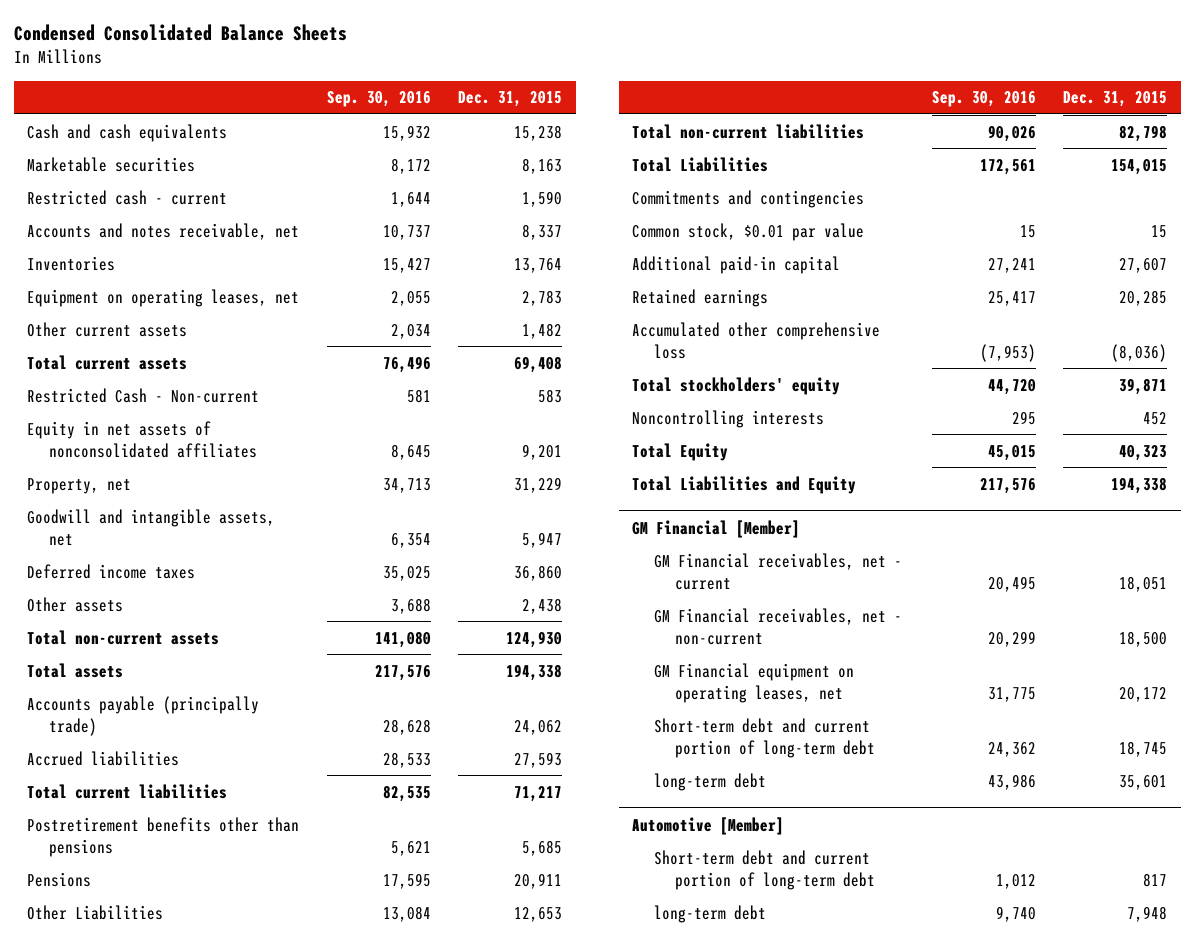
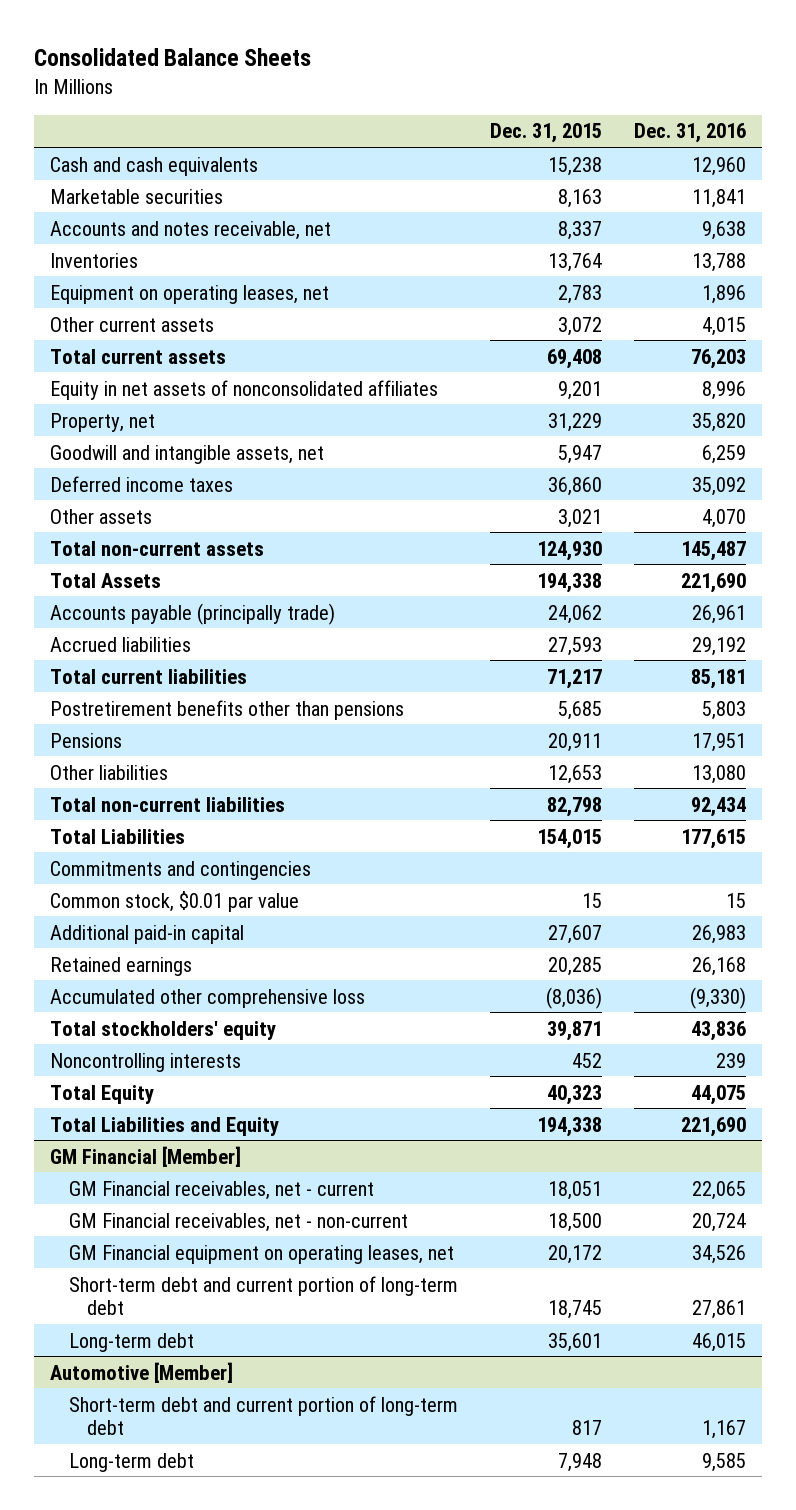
[13,24,347,42] Condensed Consolidated Balance Sheets -> [34,48,312,67] Consolidated Balance Sheets
[326,91,431,108] Sep. 30, 2016 -> none
none -> [633,123,746,144] Dec. 31, 2016
[27,189,228,205] Restricted cash - current -> none
[522,322,563,339] 1,482 -> [557,316,602,336] 3,072
[27,387,260,403] Restricted Cash - Non-current -> none
[522,597,563,614] 2,438 -> [557,508,602,528] 3,021
[27,662,124,678] Total assets -> [50,572,162,588] Total Assets
[27,904,164,920] Other Liabilities -> [50,764,169,780] Other liabilities
[653,772,766,791] long-term debt -> [68,1332,194,1352] Long-term debt
[653,904,766,923] long-term debt -> [68,1452,194,1472] Long-term debt

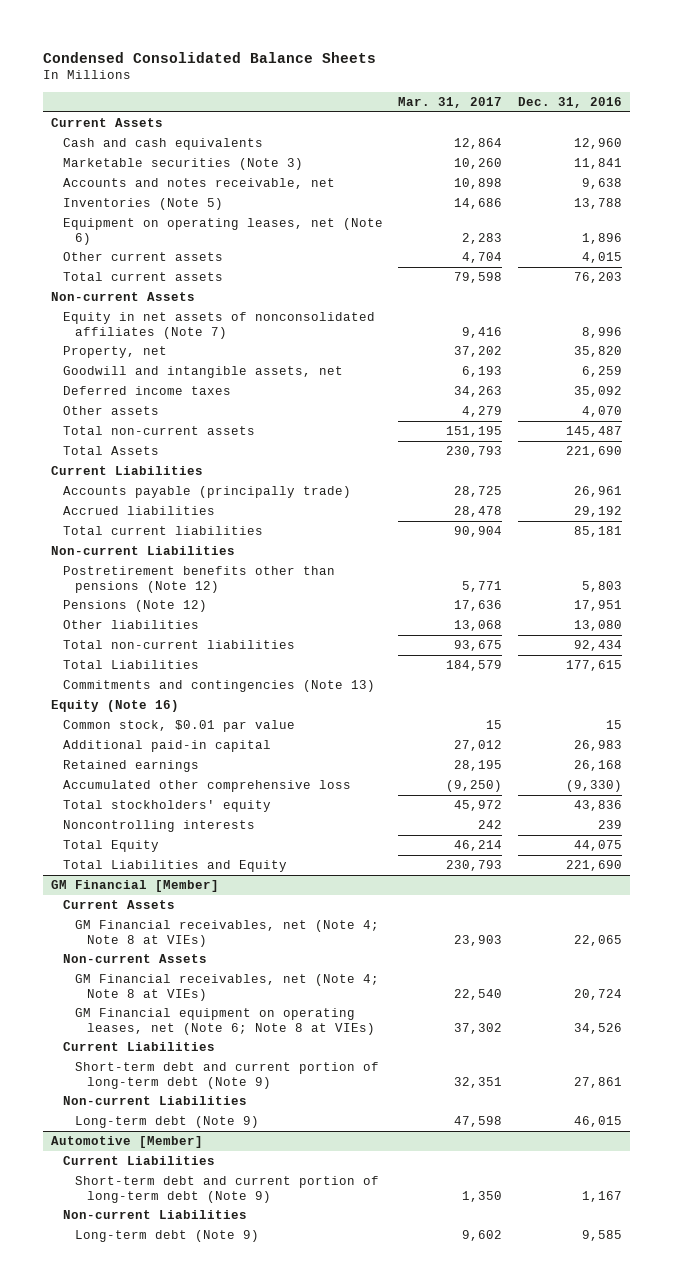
[34,48,312,67] Consolidated Balance Sheets -> [43,51,377,63] Condensed Consolidated Balance Sheets
[489,123,602,144] Dec. 31, 2015 -> none
none -> [398,96,503,108] Mar. 31, 2017
none -> [51,117,164,127] Current Assets
[50,188,224,204] Marketable securities -> [62,157,303,170] Marketable securities (Note 3)
[50,252,139,268] Inventories -> [62,197,223,210] Inventories (Note 5)
[50,284,330,304] Equipment on operating leases, net -> [62,217,383,245] Equipment on operating leases, net (Note 6)
none -> [51,291,196,301] Non-current Assets
[50,379,439,400] Equity in net assets of nonconsolidated affiliates -> [62,311,375,339] Equity in net assets of nonconsolidated affiliates (Note 7)
none -> [51,465,204,475] Current Liabilities
none -> [51,545,236,555] Non-current Liabilities
[50,699,405,720] Postretirement benefits other than pensions -> [62,565,335,593] Postretirement benefits other than pensions (Note 12)
[50,732,123,748] Pensions -> [62,599,207,612] Pensions (Note 12)
[50,860,312,880] Commitments and contingencies -> [62,679,375,692] Commitments and contingencies (Note 13)
none -> [51,699,180,712] Equity (Note 16)
none -> [62,899,175,909] Current Assets
[68,1180,374,1200] GM Financial receivables, net - current -> [74,919,379,947] GM Financial receivables, net (Note 4; Note 8 at VIEs)
none -> [62,953,207,963] Non-current Assets
[68,1212,408,1232] GM Financial receivables, net - non-current -> [74,973,379,1001] GM Financial receivables, net (Note 4; Note 8 at VIEs)
[68,1244,454,1264] GM Financial equipment on operating leases, net -> [74,1007,375,1035] GM Financial equipment on operating leases, net (Note 6; Note 8 at VIEs)
none -> [62,1041,215,1051] Current Liabilities
[68,1275,458,1316] Short-term debt and current portion of long-term debt -> [74,1061,379,1089] Short-term debt and current portion of long-term debt (Note 9)
none -> [62,1095,247,1105] Non-current Liabilities
[68,1332,194,1352] Long-term debt -> [74,1115,259,1128] Long-term debt (Note 9)
none -> [62,1155,215,1165] Current Liabilities
[68,1395,458,1436] Short-term debt and current portion of long-term debt -> [74,1175,379,1203] Short-term debt and current portion of long-term debt (Note 9)
none -> [62,1209,247,1219] Non-current Liabilities
[68,1452,194,1472] Long-term debt -> [74,1229,259,1242] Long-term debt (Note 9)

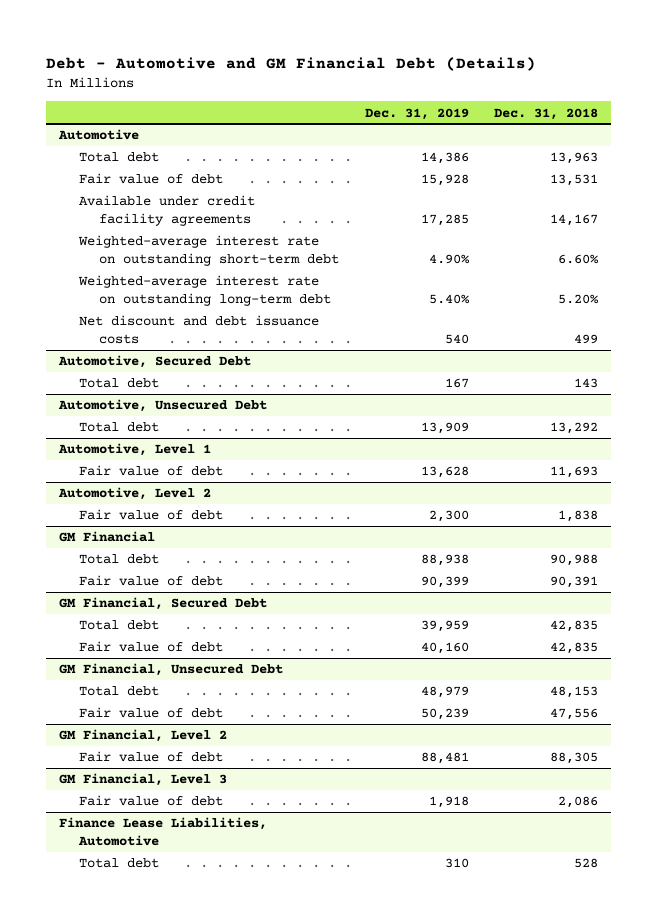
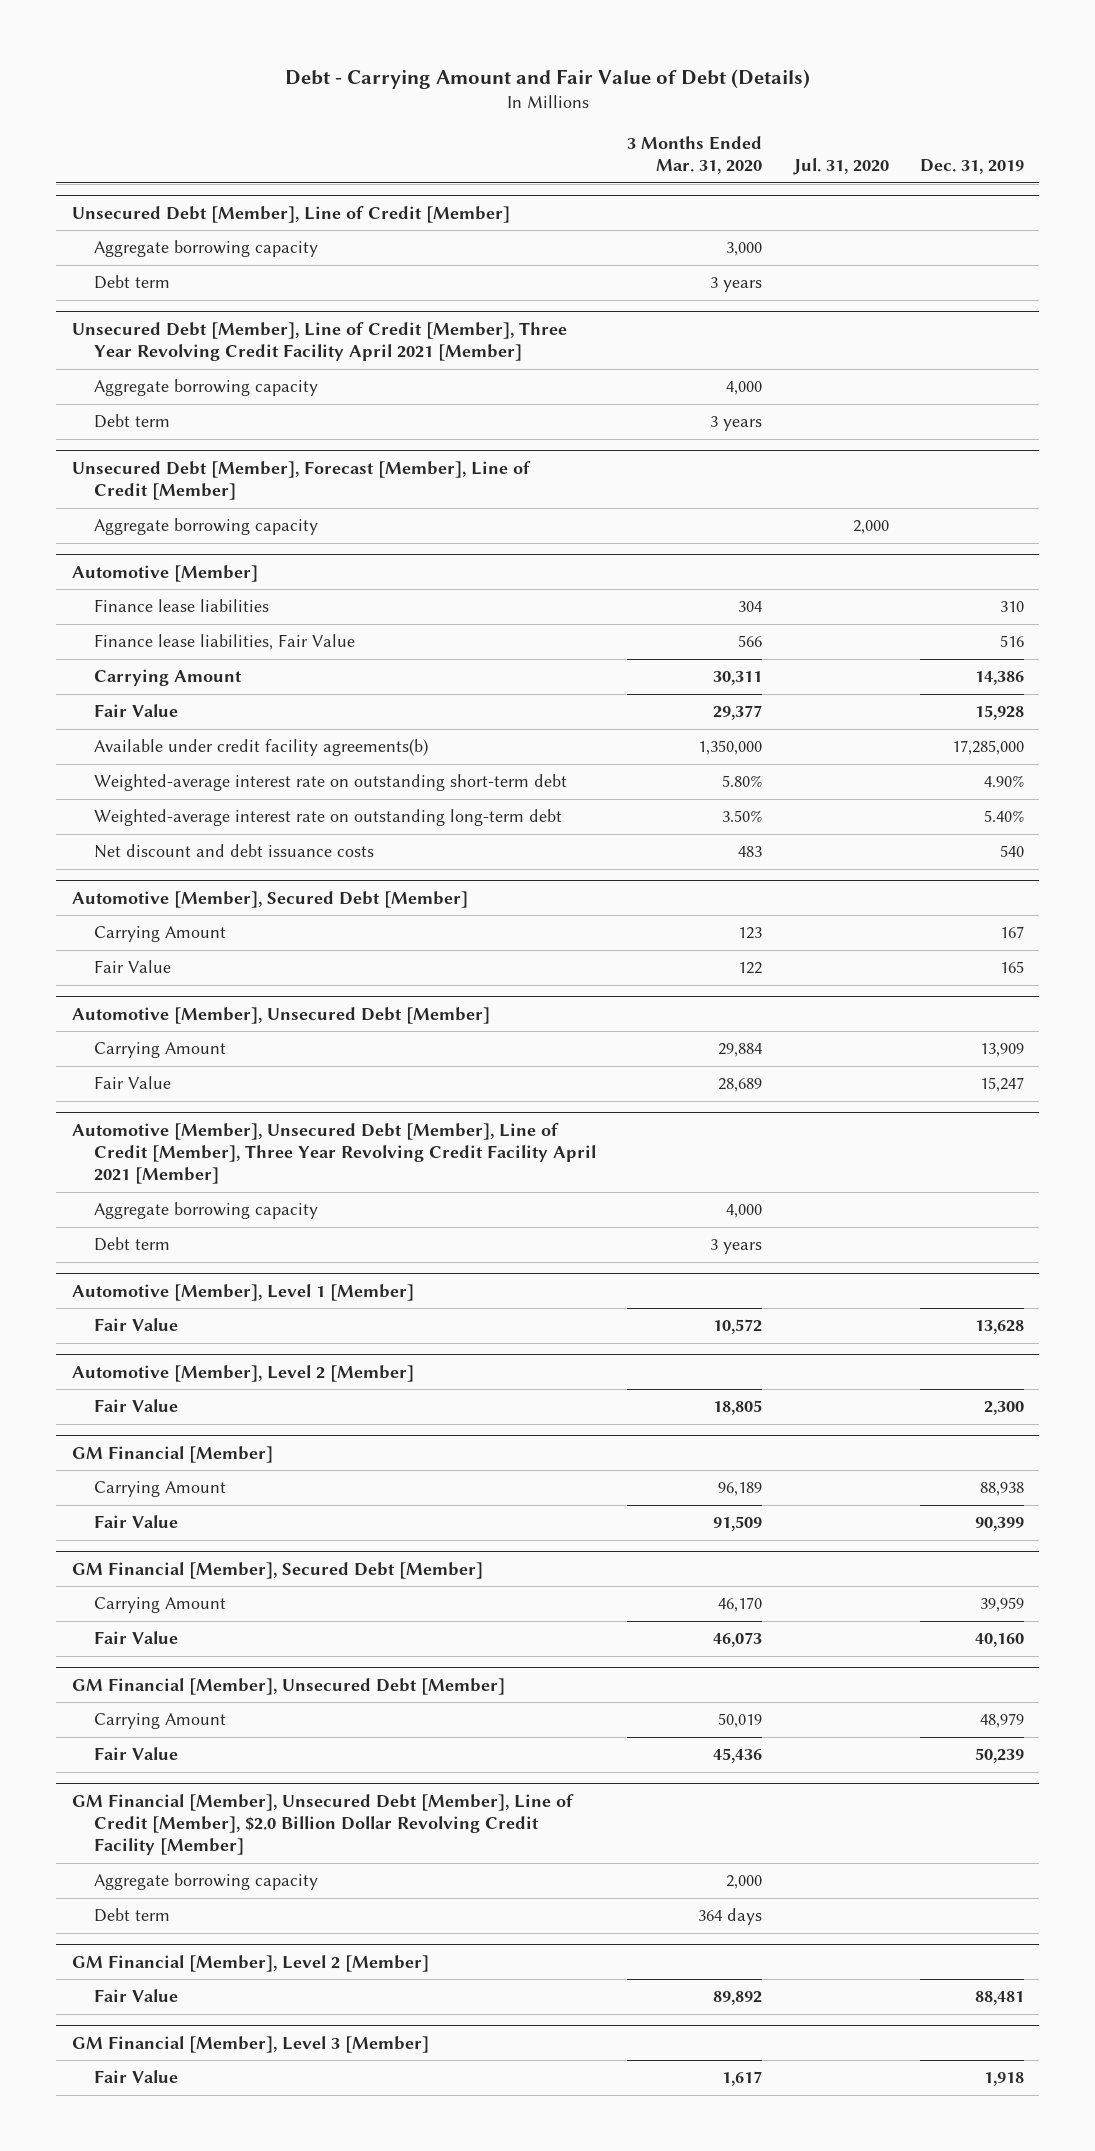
[46,57,537,72] Debt - Automotive and GM Financial Debt (Details) -> [284,68,810,89] Debt - Carrying Amount and Fair Value of Debt (Details)
[494,107,599,120] Dec. 31, 2018 -> none
none -> [627,135,763,175] 3 Months Ended Mar. 31, 2020
none -> [792,158,889,176] Jul. 31, 2020
none -> [71,205,510,223] Unsecured Debt [Member], Line of Credit [Member]
none -> [93,240,318,258] Aggregate borrowing capacity
none -> [93,275,170,290] Debt term
none -> [71,321,567,361] Unsecured Debt [Member], Line of Credit [Member], Three Year Revolving Credit Facility April 2021 [Member]
none -> [93,379,318,397] Aggregate borrowing capacity
none -> [93,414,170,429] Debt term
none -> [71,460,531,500] Unsecured Debt [Member], Forecast [Member], Line of Credit [Member]
none -> [93,518,318,536] Aggregate borrowing capacity
[58,129,140,141] Automotive -> [71,564,258,582] Automotive [Member]
none -> [93,599,269,613] Finance lease liabilities
none -> [93,634,355,651] Finance lease liabilities, Fair Value
[79,152,160,163] Total debt -> [93,669,242,687] Carrying Amount
[79,173,224,185] Fair value of debt -> [93,704,178,718] Fair Value
[79,195,256,226] Available under credit facility agreements -> [93,739,428,757] Available under credit facility agreements(b)
[420,213,469,226] 17,285 -> [951,740,1024,756] 17,285,000
[59,817,268,846] Finance Lease Liabilities, Automotive -> none
[79,858,160,869] Total debt -> none
[58,355,252,369] Automotive, Secured Debt -> [71,890,468,908] Automotive [Member], Secured Debt [Member]
[79,378,160,389] Total debt -> [93,926,226,943] Carrying Amount
none -> [93,960,171,974] Fair Value
[58,399,268,413] Automotive, Unsecured Debt -> [71,1006,490,1024] Automotive [Member], Unsecured Debt [Member]
[79,422,160,433] Total debt -> [93,1042,226,1059] Carrying Amount
none -> [93,1076,171,1090] Fair Value
none -> [71,1122,596,1184] Automotive [Member], Unsecured Debt [Member], Line of Credit [Member], Three Year Revolving Credit Facility April 2021 [Member]
none -> [93,1202,318,1220] Aggregate borrowing capacity
none -> [93,1237,170,1252] Debt term
[58,443,212,457] Automotive, Level 1 -> [71,1283,414,1301] Automotive [Member], Level 1 [Member]
[79,465,224,477] Fair value of debt -> [93,1318,178,1332] Fair Value
[58,487,212,501] Automotive, Level 2 -> [71,1364,414,1382] Automotive [Member], Level 2 [Member]
[79,509,224,521] Fair value of debt -> [93,1399,178,1413] Fair Value
[59,531,156,543] GM Financial -> [71,1445,273,1463] GM Financial [Member]
[79,554,160,565] Total debt -> [93,1481,226,1498] Carrying Amount
[79,575,224,587] Fair value of debt -> [93,1515,178,1529] Fair Value
[59,597,268,611] GM Financial, Secured Debt -> [71,1561,483,1579] GM Financial [Member], Secured Debt [Member]
[79,620,160,631] Total debt -> [93,1597,226,1614] Carrying Amount
[79,641,224,653] Fair value of debt -> [93,1631,178,1645] Fair Value
[59,663,284,677] GM Financial, Unsecured Debt -> [71,1677,505,1695] GM Financial [Member], Unsecured Debt [Member]
[79,686,160,697] Total debt -> [93,1713,226,1730] Carrying Amount
[79,707,224,719] Fair value of debt -> [93,1747,178,1761] Fair Value
none -> [71,1793,574,1855] GM Financial [Member], Unsecured Debt [Member], Line of Credit [Member], $2.0 Billion Dollar Revolving Credit Facility [Member]
none -> [93,1873,318,1891] Aggregate borrowing capacity
none -> [93,1908,170,1923] Debt term
[59,729,228,743] GM Financial, Level 2 -> [71,1954,429,1972] GM Financial [Member], Level 2 [Member]
[79,751,224,763] Fair value of debt -> [93,1989,178,2003] Fair Value
[59,773,228,787] GM Financial, Level 3 -> [71,2035,429,2053] GM Financial [Member], Level 3 [Member]
[79,795,224,807] Fair value of debt -> [93,2070,178,2084] Fair Value

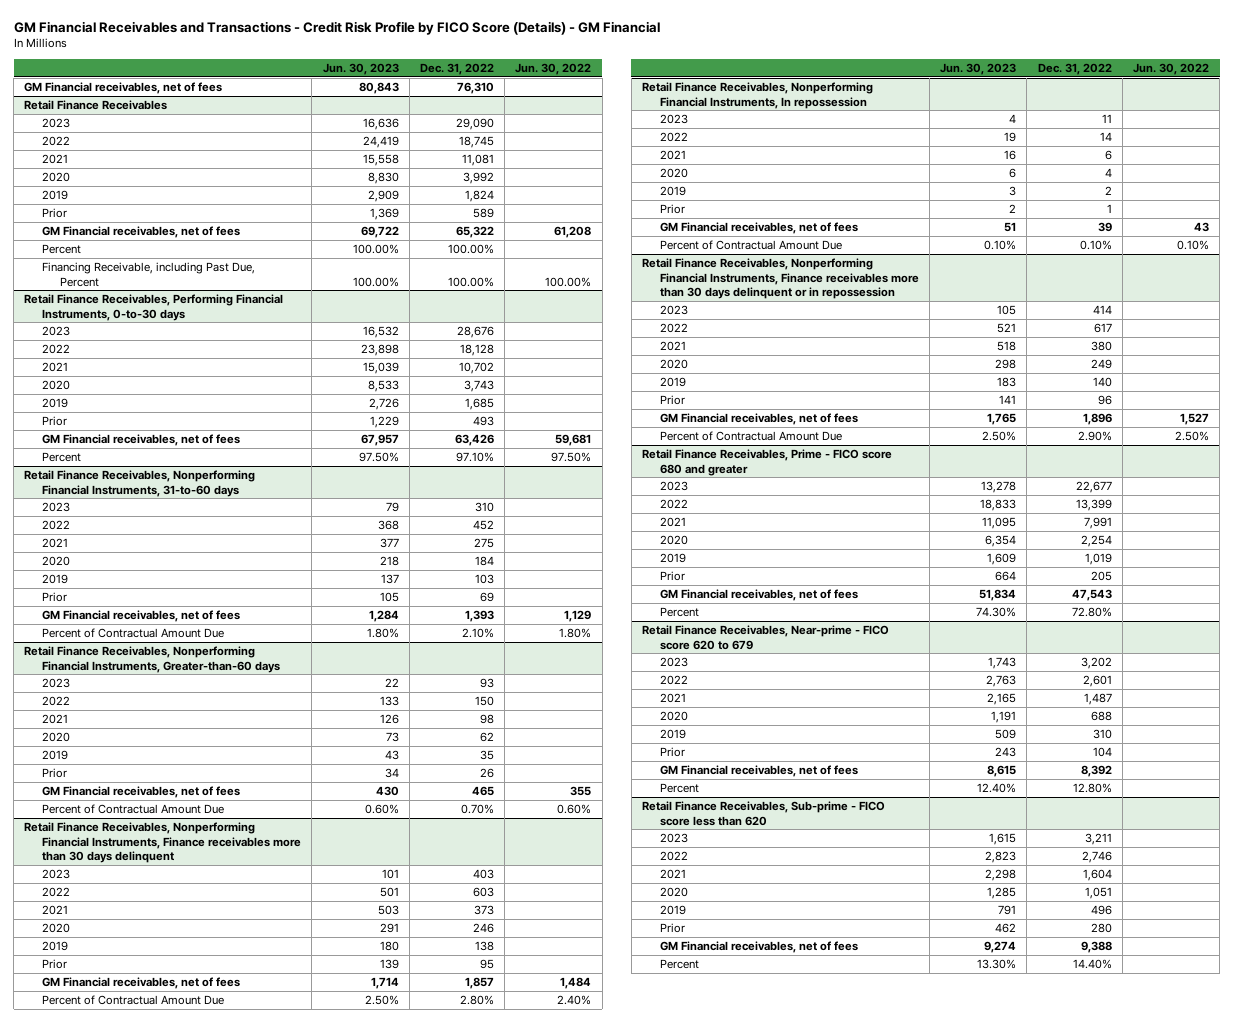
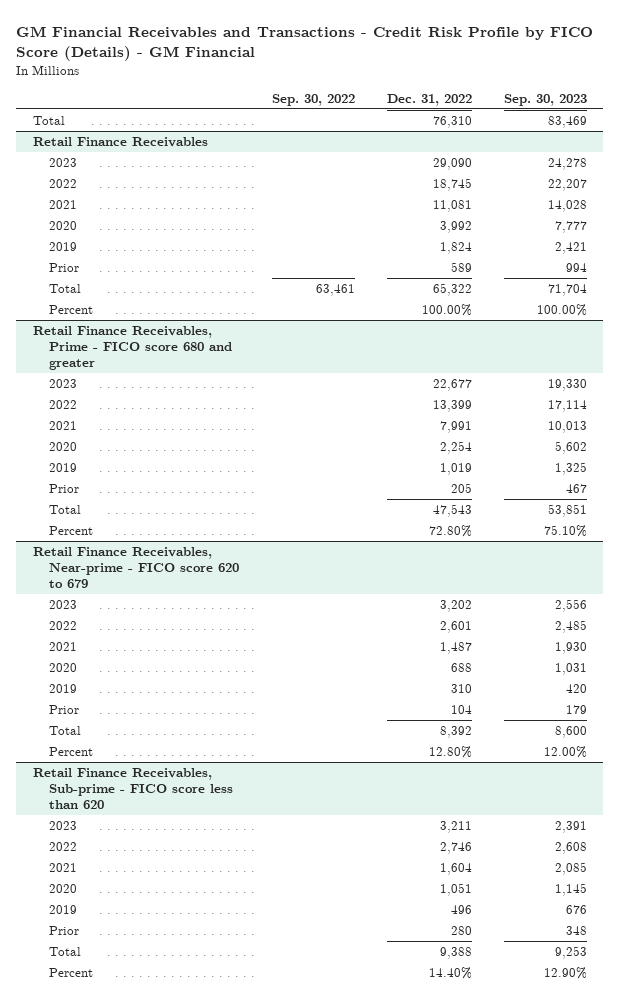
[322,62,399,75] Jun. 30, 2023 -> none
[515,62,592,75] Jun. 30, 2022 -> none
none -> [271,93,355,106] Sep. 30, 2022
none -> [504,93,588,106] Sep. 30, 2023
[24,82,223,95] GM Financial receivables, net of fees -> [32,115,65,125] Total
[42,226,241,239] GM Financial receivables, net of fees -> [49,283,82,293] Total
[42,262,256,287] Financing Receivable, including Past Due, Percent -> none
[24,294,284,321] Retail Finance Receivables, Performing Financial Instruments, 0-to-30 days -> none
[42,326,71,337] 2023 -> none
[42,344,71,355] 2022 -> none
[42,362,69,373] 2021 -> none
[42,380,71,391] 2020 -> none
[42,398,69,409] 2019 -> none
[42,416,68,427] Prior -> none
[42,434,241,447] GM Financial receivables, net of fees -> none
[42,452,82,463] Percent -> none
[24,470,256,497] Retail Finance Receivables, Nonperforming Financial Instruments, 31-to-60 days -> none
[42,502,71,513] 2023 -> none
[42,520,71,531] 2022 -> none
[42,538,69,549] 2021 -> none
[42,556,71,567] 2020 -> none
[42,574,69,585] 2019 -> none
[42,592,68,603] Prior -> none
[42,610,241,623] GM Financial receivables, net of fees -> none
[42,628,225,639] Percent of Contractual Amount Due -> none
[24,646,281,673] Retail Finance Receivables, Nonperforming Financial Instruments, Greater-than-60 days -> none
[42,678,71,689] 2023 -> none
[42,696,71,707] 2022 -> none
[42,714,69,725] 2021 -> none
[42,732,71,743] 2020 -> none
[42,750,69,761] 2019 -> none
[42,768,68,779] Prior -> none
[42,786,241,799] GM Financial receivables, net of fees -> none
[42,804,225,815] Percent of Contractual Amount Due -> none
[24,822,302,864] Retail Finance Receivables, Nonperforming Financial Instruments, Finance receivables more than 30 days delinquent -> none
[42,869,71,880] 2023 -> none
[42,887,71,898] 2022 -> none
[42,905,69,916] 2021 -> none
[42,923,71,934] 2020 -> none
[42,941,69,952] 2019 -> none
[42,959,68,970] Prior -> none
[42,977,241,990] GM Financial receivables, net of fees -> none
[42,995,225,1006] Percent of Contractual Amount Due -> none
[641,82,873,109] Retail Finance Receivables, Nonperforming Financial Instruments, In repossession -> none
[659,114,688,125] 2023 -> none
[659,132,688,143] 2022 -> none
[659,150,686,161] 2021 -> none
[659,168,688,179] 2020 -> none
[659,186,686,197] 2019 -> none
[659,204,685,215] Prior -> none
[659,222,858,235] GM Financial receivables, net of fees -> none
[659,240,842,251] Percent of Contractual Amount Due -> none
[641,258,919,300] Retail Finance Receivables, Nonperforming Financial Instruments, Finance receivables more than 30 days delinquent or in repossession -> none
[659,305,688,316] 2023 -> none
[659,323,688,334] 2022 -> none
[659,341,686,352] 2021 -> none
[659,359,688,370] 2020 -> none
[659,377,686,388] 2019 -> none
[659,395,685,406] Prior -> none
[659,413,858,426] GM Financial receivables, net of fees -> none
[659,431,842,442] Percent of Contractual Amount Due -> none
[659,589,858,602] GM Financial receivables, net of fees -> [49,504,82,514] Total
[659,765,858,778] GM Financial receivables, net of fees -> [49,725,82,735] Total
[659,941,858,954] GM Financial receivables, net of fees -> [49,946,82,956] Total

